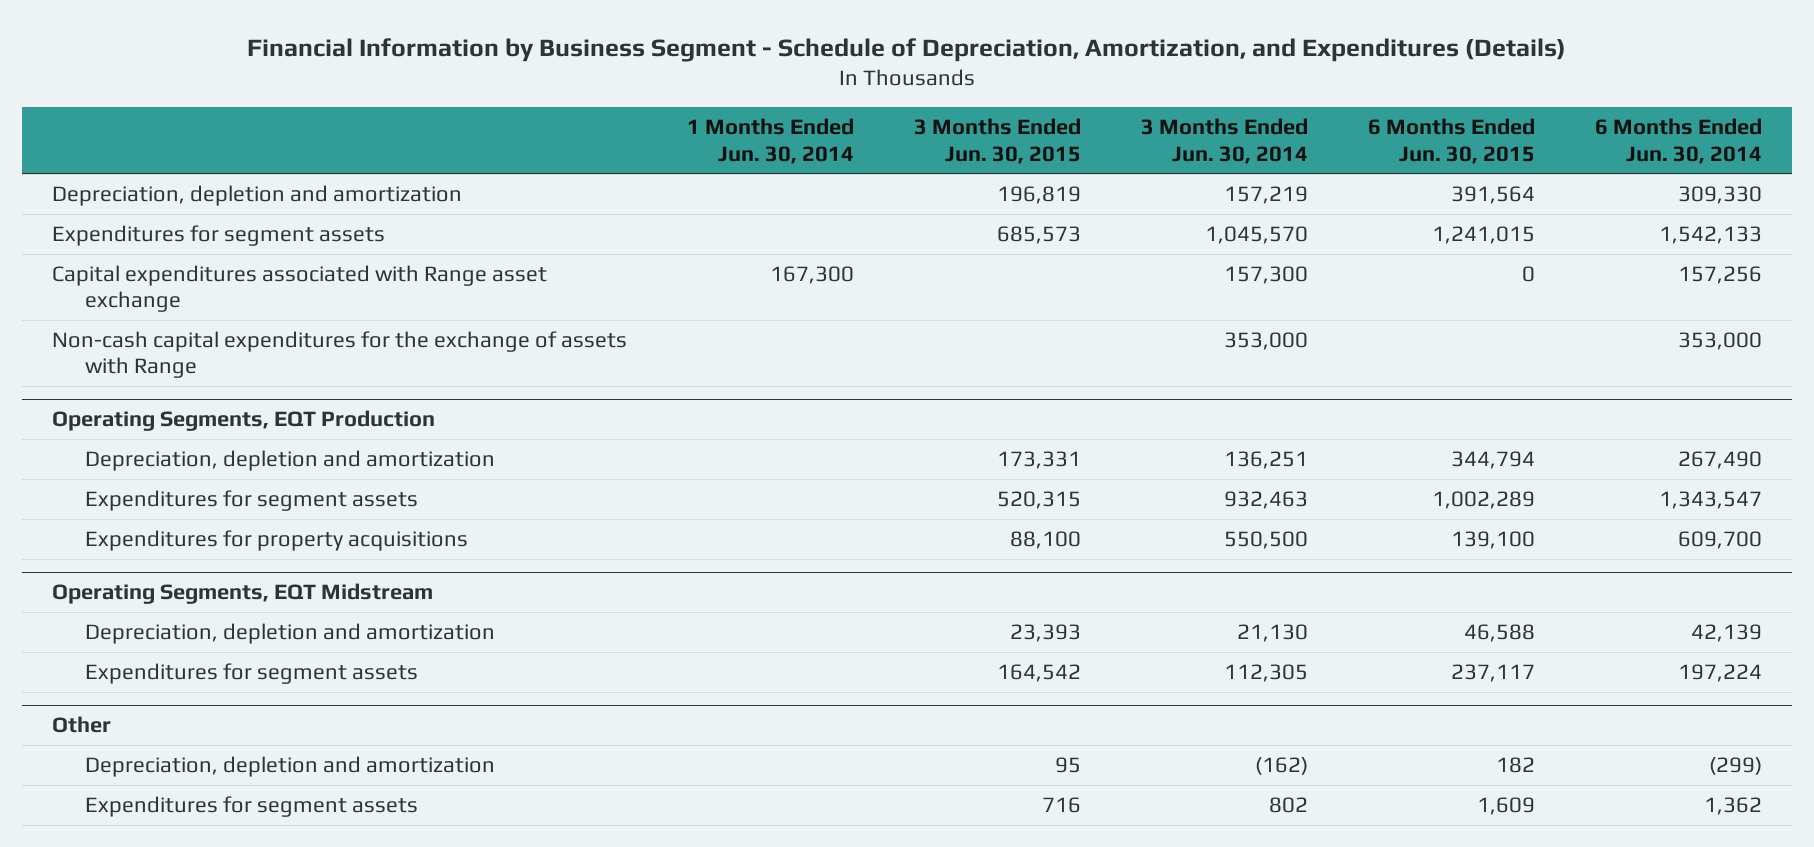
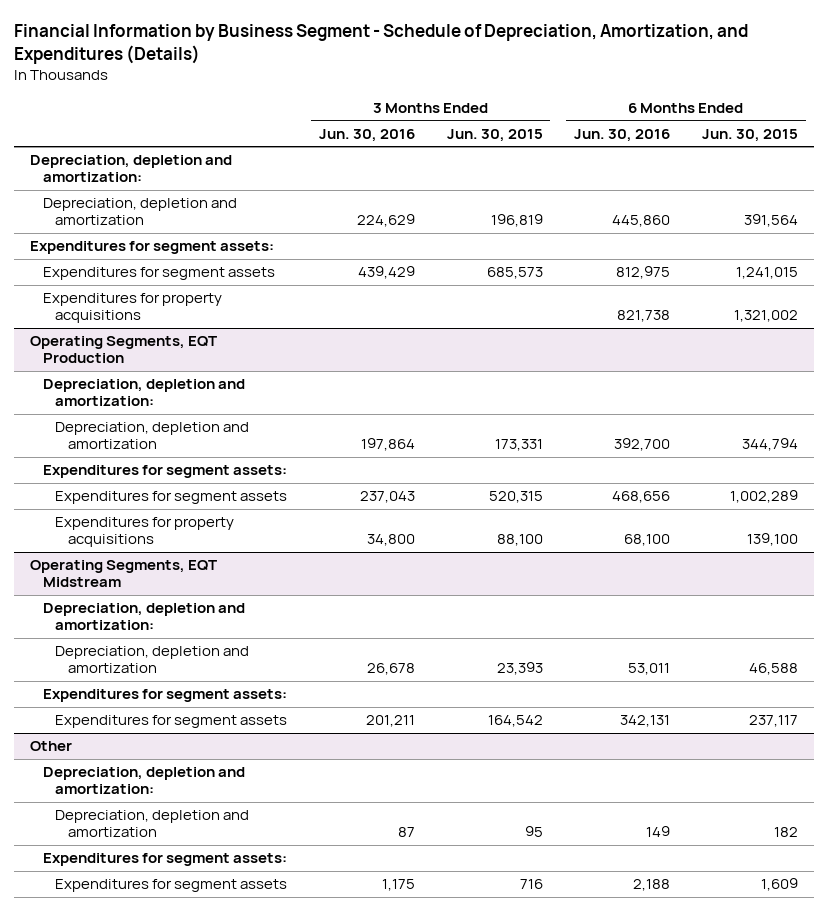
[686,118,854,164] 1 Months Ended Jun. 30, 2014 -> none
[1140,118,1308,164] 3 Months Ended Jun. 30, 2014 -> none
[1594,118,1762,164] 6 Months Ended Jun. 30, 2014 -> none
none -> [318,128,415,142] Jun. 30, 2016
none -> [574,128,671,142] Jun. 30, 2016
none -> [29,155,232,183] Depreciation, depletion and amortization:
none -> [29,241,274,255] Expenditures for segment assets:
[51,264,547,313] Capital expenditures associated with Range asset exchange -> none
[51,330,627,379] Non-cash capital expenditures for the exchange of assets with Range -> none
none -> [42,293,222,324] Expenditures for property acquisitions
none -> [42,379,245,407] Depreciation, depletion and amortization:
none -> [42,465,287,479] Expenditures for segment assets:
none -> [42,603,245,631] Depreciation, depletion and amortization:
none -> [42,689,287,703] Expenditures for segment assets:
none -> [42,767,245,795] Depreciation, depletion and amortization:
none -> [42,853,287,867] Expenditures for segment assets:

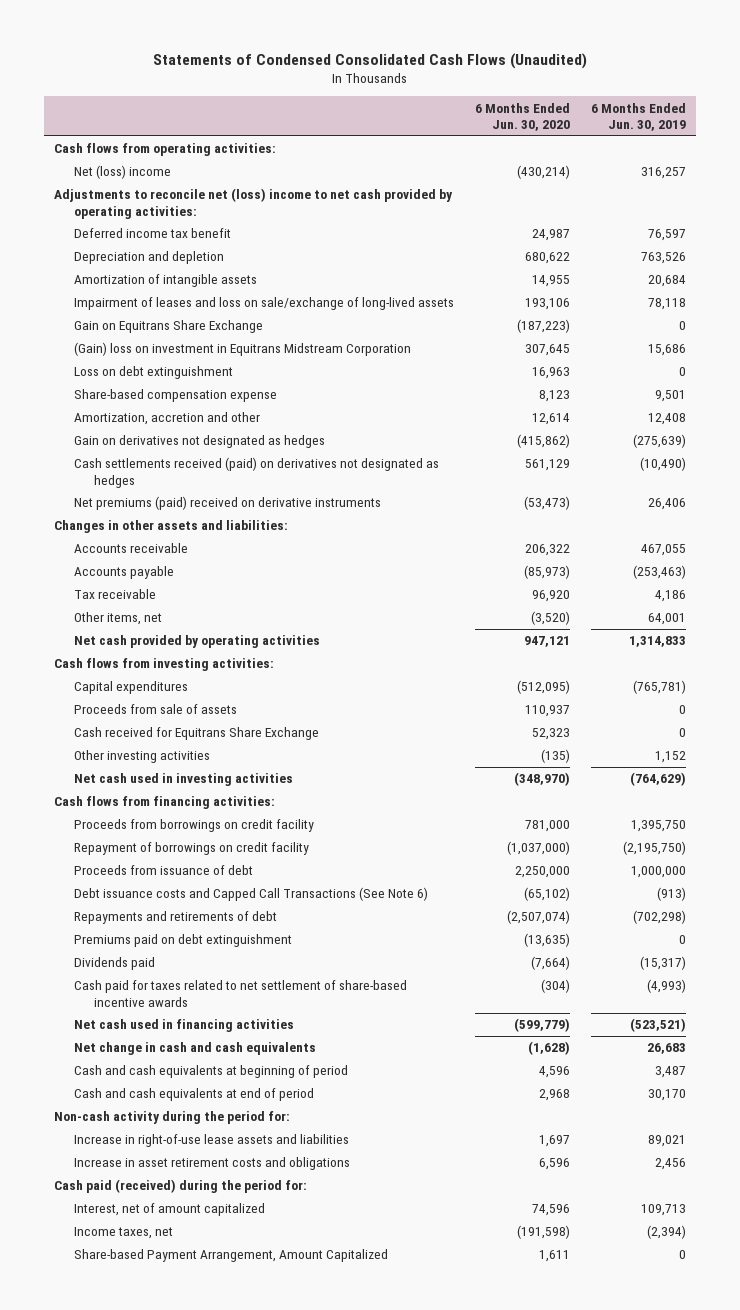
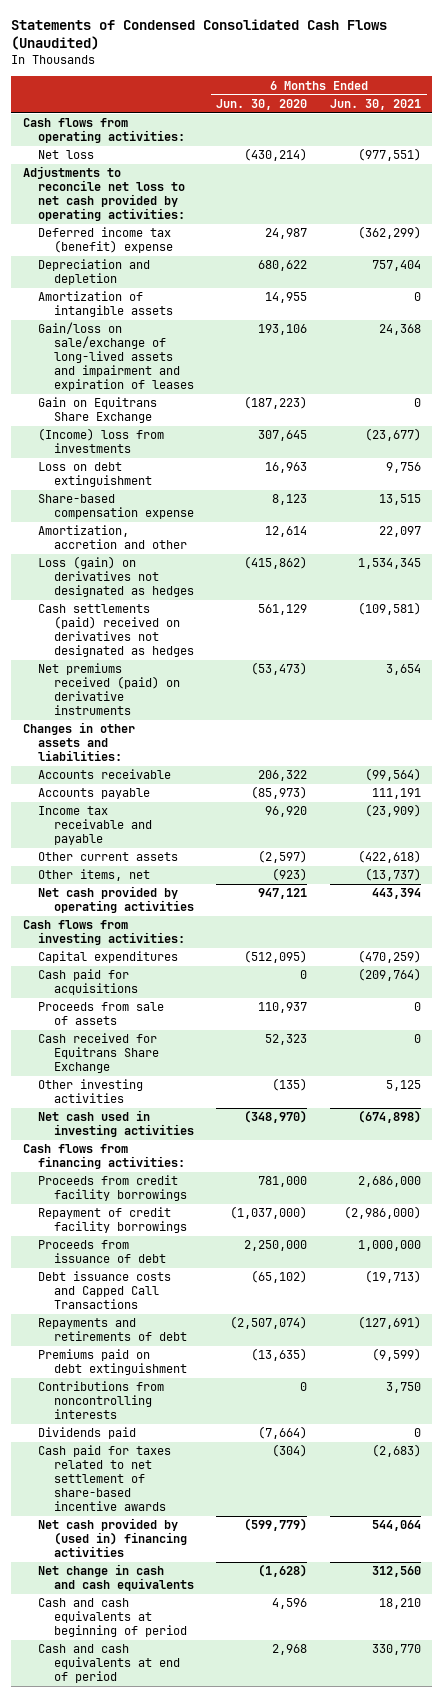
[590,102,686,131] 6 Months Ended Jun. 30, 2019 -> none
none -> [330,99,422,111] Jun. 30, 2021
[74,165,172,180] Net (loss) income -> [38,150,95,160] Net loss
[54,188,454,219] Adjustments to reconcile net (loss) income to net cash provided by operating activities: -> [22,166,186,222] Adjustments to reconcile net loss to net cash provided by operating activities:
[74,228,232,239] Deferred income tax benefit -> [38,227,173,254] Deferred income tax (benefit) expense
[74,297,455,311] Impairment of leases and loss on sale/exchange of long-lived assets -> [38,322,194,392] Gain/loss on sale/exchange of long-lived assets and impairment and expiration of leases
[74,342,412,357] (Gain) loss on investment in Equitrans Midstream Corporation -> [38,428,165,454] (Income) loss from investments
[74,435,326,449] Gain on derivatives not designated as hedges -> [38,556,194,598] Loss (gain) on derivatives not designated as hedges
[74,457,440,488] Cash settlements received (paid) on derivatives not designated as hedges -> [38,604,194,658] Cash settlements (paid) received on derivatives not designated as hedges
[74,496,382,511] Net premiums (paid) received on derivative instruments -> [38,663,180,716] Net premiums received (paid) on derivative instruments
[74,589,157,600] Tax receivable -> [38,806,152,846] Income tax receivable and payable
none -> [38,852,179,862] Other current assets
[531,611,571,626] (3,520) -> [272,868,308,882] (923)
none -> [38,969,138,996] Cash paid for acquisitions
[74,819,315,833] Proceeds from borrowings on credit facility -> [38,1175,187,1202] Proceeds from credit facility borrowings
[74,842,310,856] Repayment of borrowings on credit facility -> [38,1207,187,1234] Repayment of credit facility borrowings
[74,887,429,902] Debt issuance costs and Capped Call Transactions (See Note 6) -> [38,1271,172,1310] Debt issuance costs and Capped Call Transactions
none -> [38,1381,165,1420] Contributions from noncontrolling interests
[74,1019,295,1033] Net cash used in financing activities -> [38,1518,187,1558] Net cash provided by (used in) financing activities
[54,1111,291,1125] Non-cash activity during the period for: -> none
[74,1134,350,1148] Increase in right-of-use lease assets and liabilities -> none
[74,1157,351,1171] Increase in asset retirement costs and obligations -> none
[54,1179,308,1194] Cash paid (received) during the period for: -> none
[74,1203,266,1217] Interest, net of amount capitalized -> none
[74,1227,174,1240] Income taxes, net -> none
[74,1249,389,1263] Share-based Payment Arrangement, Amount Capitalized -> none

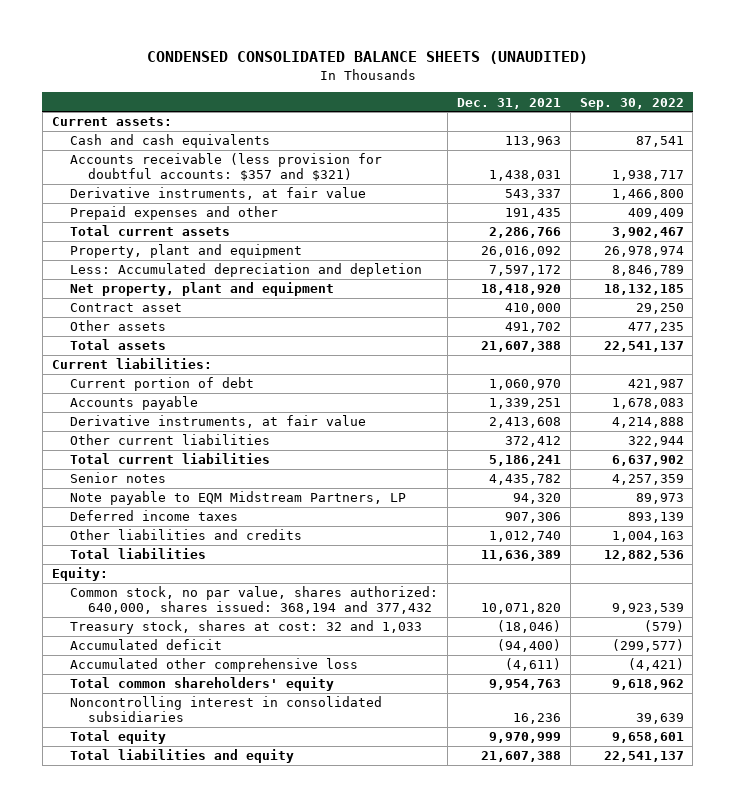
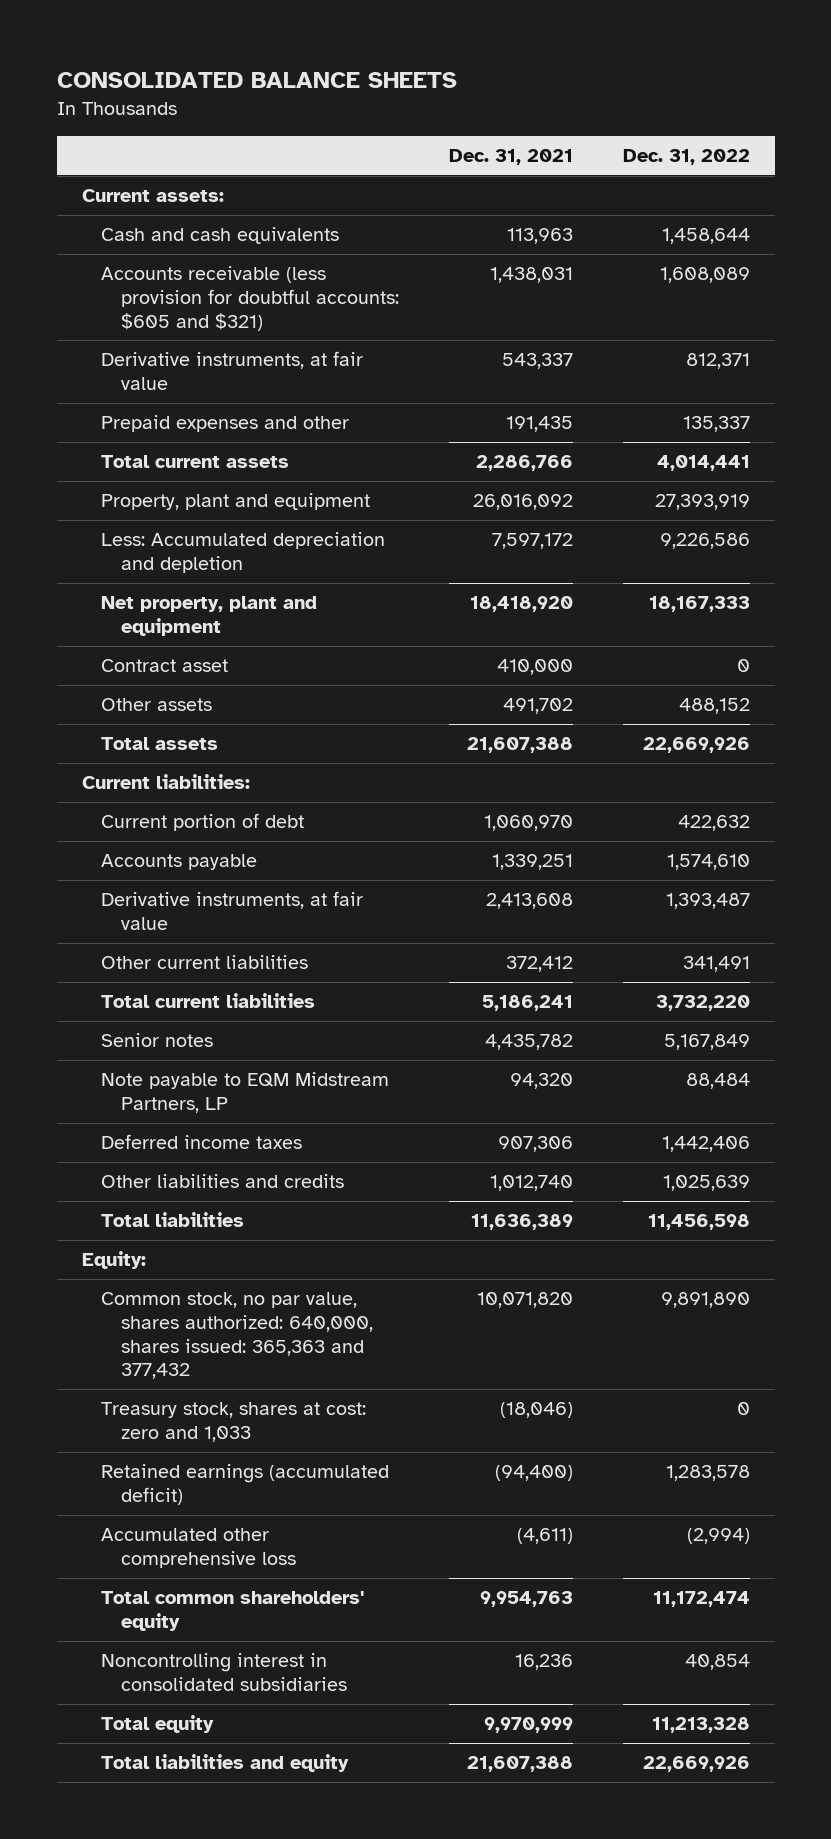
[146,51,588,65] CONDENSED CONSOLIDATED BALANCE SHEETS (UNAUDITED) -> [56,72,457,89] CONSOLIDATED BALANCE SHEETS
[579,97,684,110] Sep. 30, 2022 -> none
none -> [622,149,750,166] Dec. 31, 2022
[69,153,382,182] Accounts receivable (less provision for doubtful accounts: $357 and $321) -> [101,266,399,331] Accounts receivable (less provision for doubtful accounts: $605 and $321)
[69,586,438,615] Common stock, no par value, shares authorized: 640,000, shares issued: 368,194 and 377,432 -> [101,1292,373,1380] Common stock, no par value, shares authorized: 640,000, shares issued: 365,363 and 377,432
[69,620,422,635] Treasury stock, shares at cost: 32 and 1,033 -> [101,1402,367,1442] Treasury stock, shares at cost: zero and 1,033
[69,639,222,651] Accumulated deficit -> [101,1464,390,1505] Retained earnings (accumulated deficit)

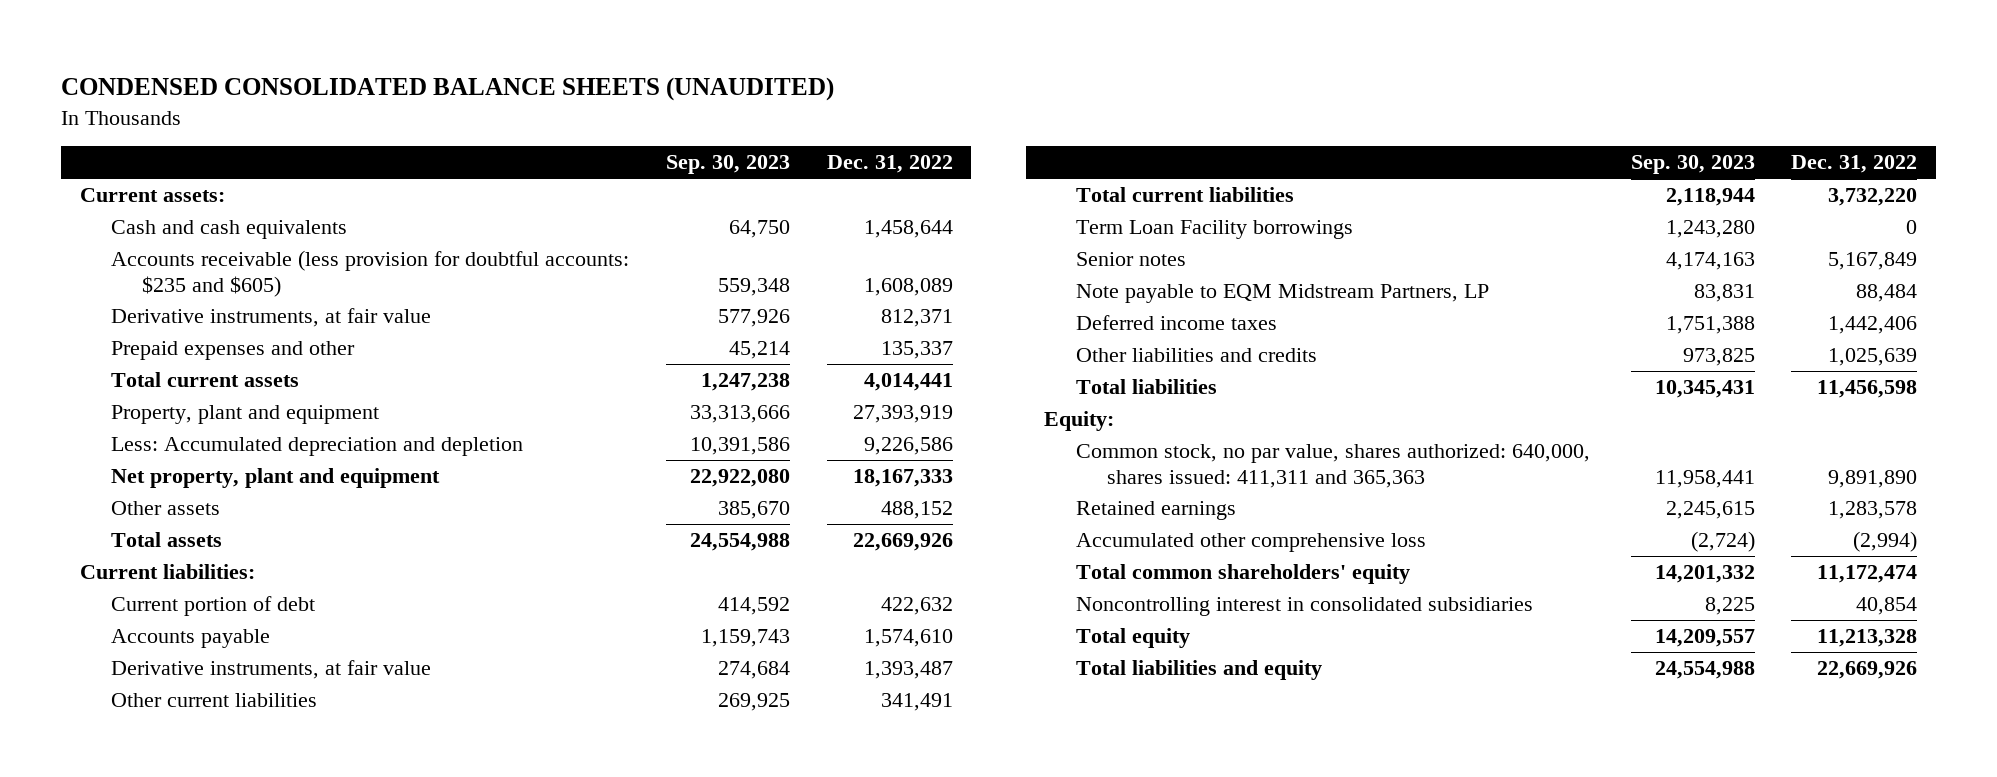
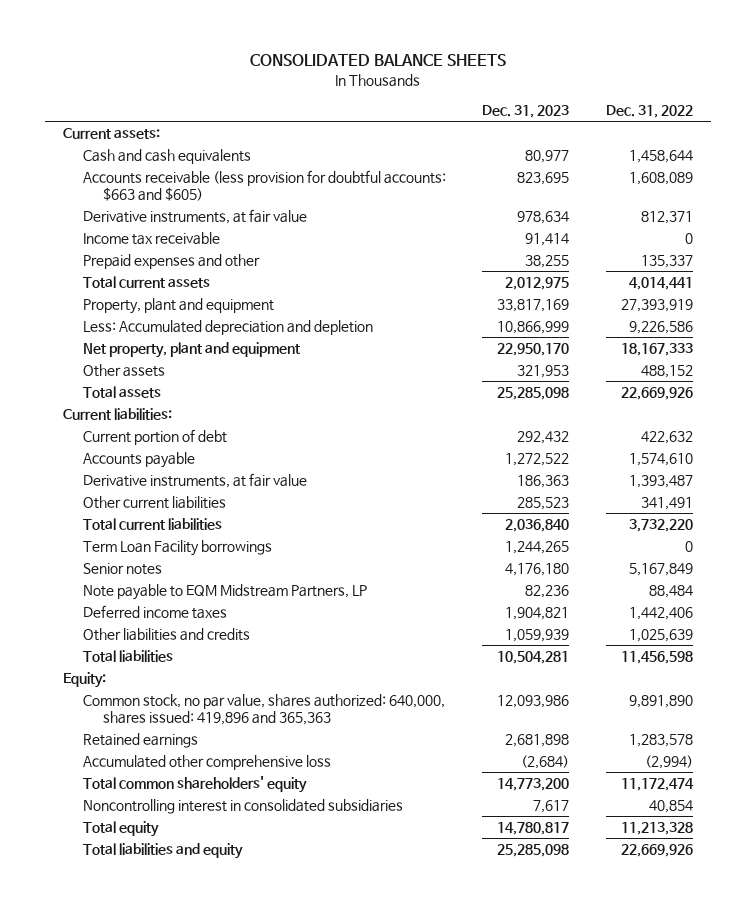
[61,77,835,102] CONDENSED CONSOLIDATED BALANCE SHEETS (UNAUDITED) -> [249,54,506,67] CONSOLIDATED BALANCE SHEETS
[665,155,790,175] Sep. 30, 2023 -> none
none -> [482,105,570,119] Dec. 31, 2023
[111,249,630,297] Accounts receivable (less provision for doubtful accounts: $235 and $605) -> [83,170,447,202] Accounts receivable (less provision for doubtful accounts: $663 and $605)
none -> [83,232,221,246] Income tax receivable
[1075,443,1590,488] Common stock, no par value, shares authorized: 640,000, shares issued: 411,311 and 365,363 -> [83,694,446,726] Common stock, no par value, shares authorized: 640,000, shares issued: 419,896 and 365,363

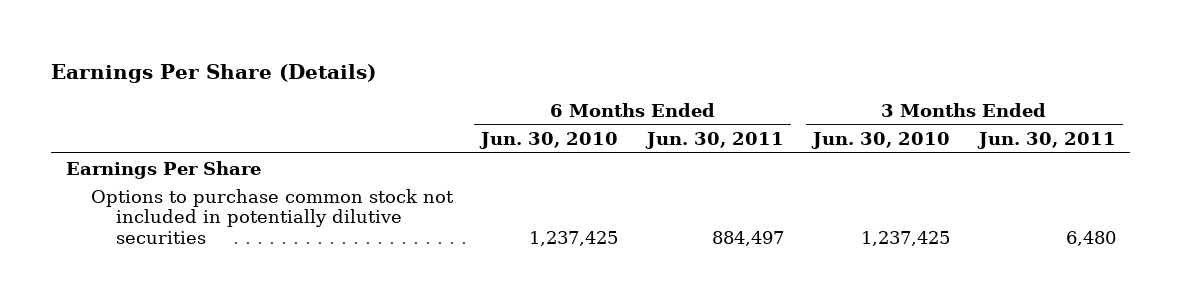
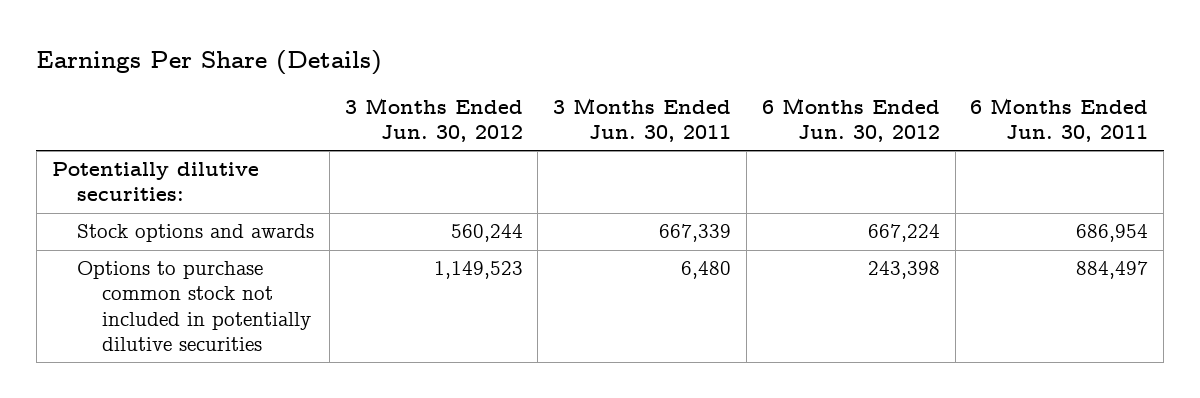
[479,131,619,149] Jun. 30, 2010 -> none
[810,131,950,149] Jun. 30, 2010 -> none
none -> [344,97,523,142] 3 Months Ended Jun. 30, 2012
none -> [761,97,940,142] 6 Months Ended Jun. 30, 2012
[65,160,261,179] Earnings Per Share -> none
none -> [51,162,259,202] Potentially dilutive securities:
none -> [77,224,315,243] Stock options and awards

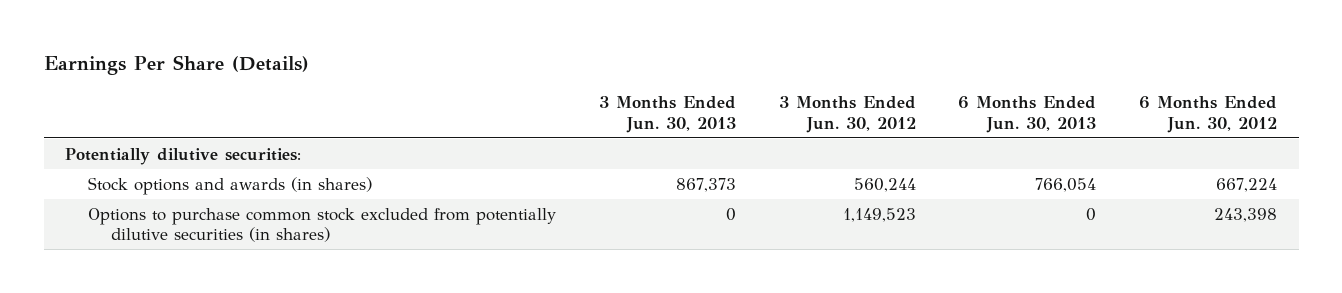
[553,97,732,142] 3 Months Ended Jun. 30, 2011 -> none
[970,97,1149,142] 6 Months Ended Jun. 30, 2011 -> none
none -> [598,96,736,133] 3 Months Ended Jun. 30, 2013
none -> [958,96,1097,133] 6 Months Ended Jun. 30, 2013
[77,224,315,243] Stock options and awards -> [88,176,373,195] Stock options and awards (in shares)
[77,261,312,351] Options to purchase common stock not included in potentially dilutive securities -> [88,207,557,243] Options to purchase common stock excluded from potentially dilutive securities (in shares)

